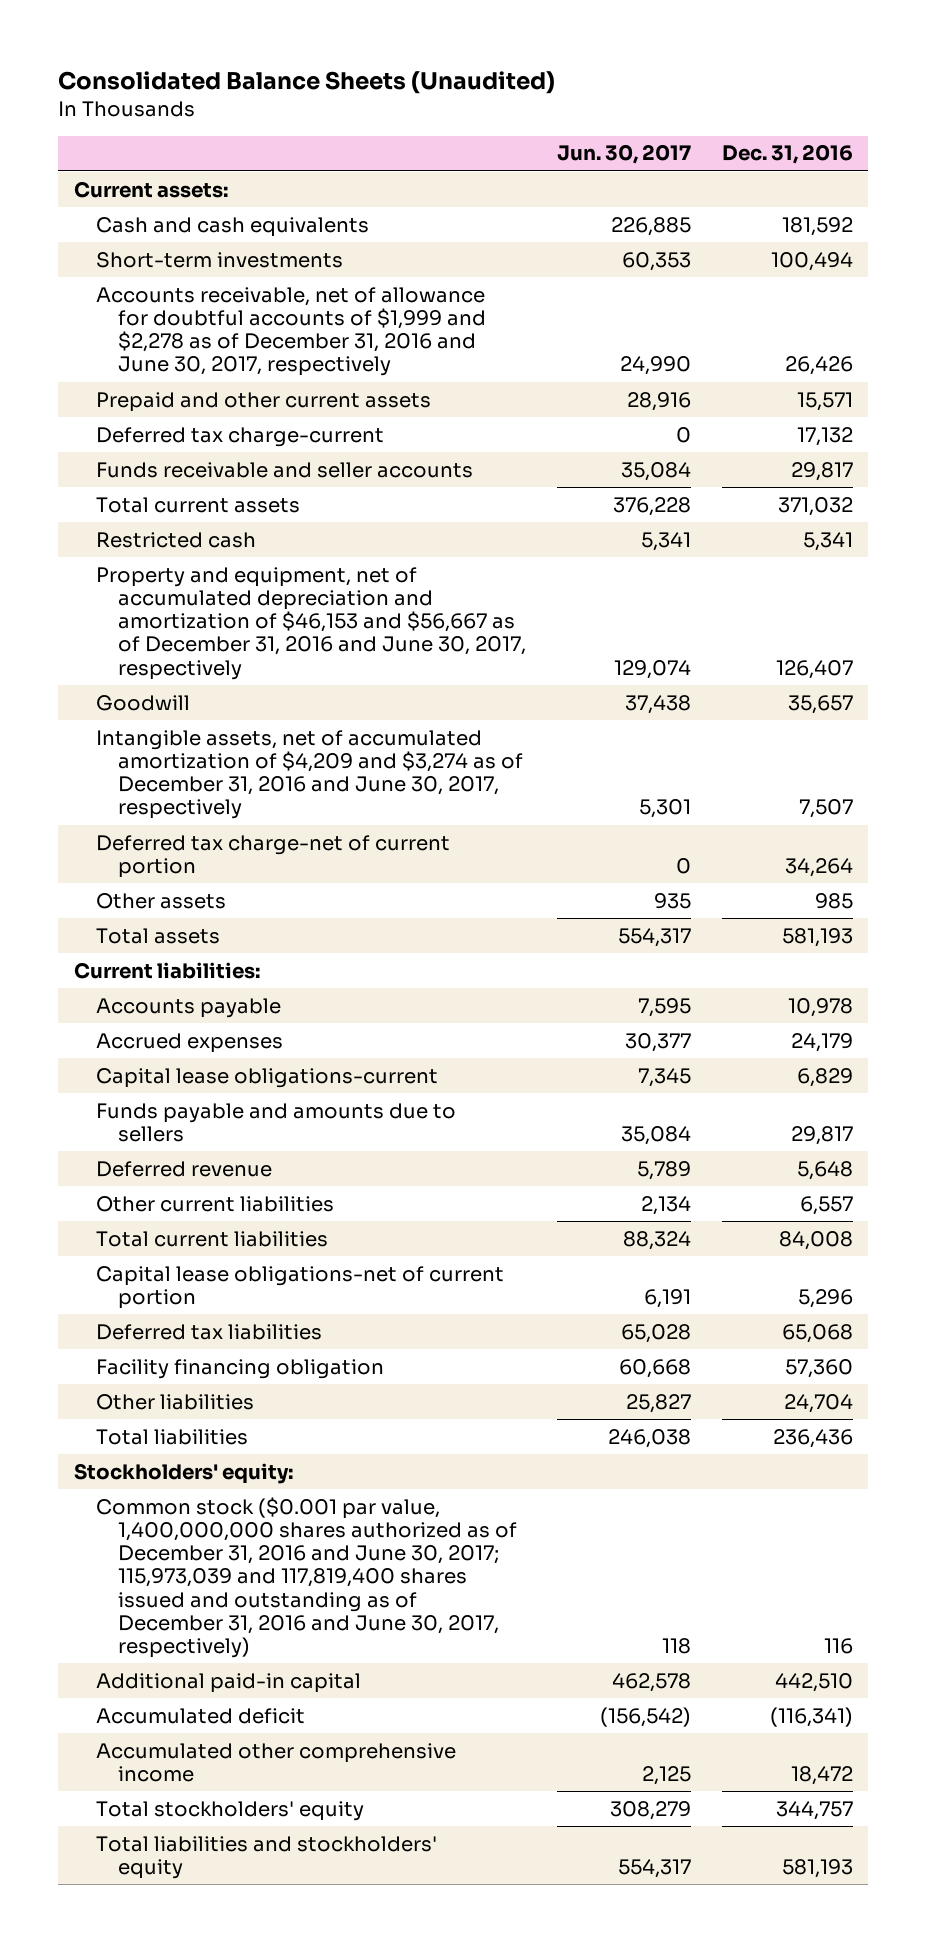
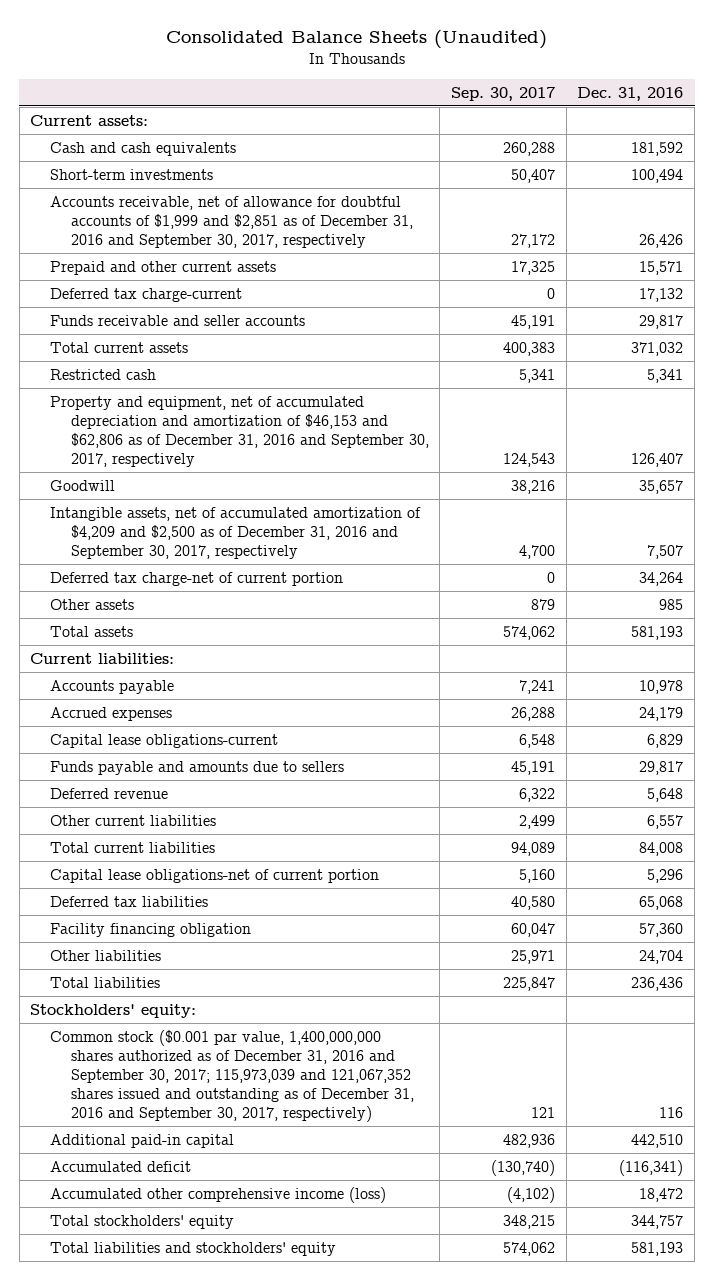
[556,144,691,165] Jun. 30, 2017 -> none
none -> [451,86,556,101] Sep. 30, 2017
[96,286,487,377] Accounts receivable, net of allowance for doubtful accounts of $1,999 and $2,278 as of December 31, 2016 and June 30, 2017, respectively -> [50,195,413,248] Accounts receivable, net of allowance for doubtful accounts of $1,999 and $2,851 as of December 31, 2016 and September 30, 2017, respectively
[96,566,527,680] Property and equipment, net of accumulated depreciation and amortization of $46,153 and $56,667 as of December 31, 2016 and June 30, 2017, respectively -> [50,395,429,467] Property and equipment, net of accumulated depreciation and amortization of $46,153 and $62,806 as of December 31, 2016 and September 30, 2017, respectively
[96,729,524,820] Intangible assets, net of accumulated amortization of $4,209 and $3,274 as of December 31, 2016 and June 30, 2017, respectively -> [50,506,422,559] Intangible assets, net of accumulated amortization of $4,209 and $2,500 as of December 31, 2016 and September 30, 2017, respectively
[96,1496,518,1659] Common stock ($0.001 par value, 1,400,000,000 shares authorized as of December 31, 2016 and June 30, 2017; 115,973,039 and 117,819,400 shares issued and outstanding as of December 31, 2016 and June 30, 2017, respectively) -> [50,1029,414,1122] Common stock ($0.001 par value, 1,400,000,000 shares authorized as of December 31, 2016 and September 30, 2017; 115,973,039 and 121,067,352 shares issued and outstanding as of December 31, 2016 and September 30, 2017, respectively)
[96,1742,457,1782] Accumulated other comprehensive income -> [50,1186,387,1203] Accumulated other comprehensive income (loss)

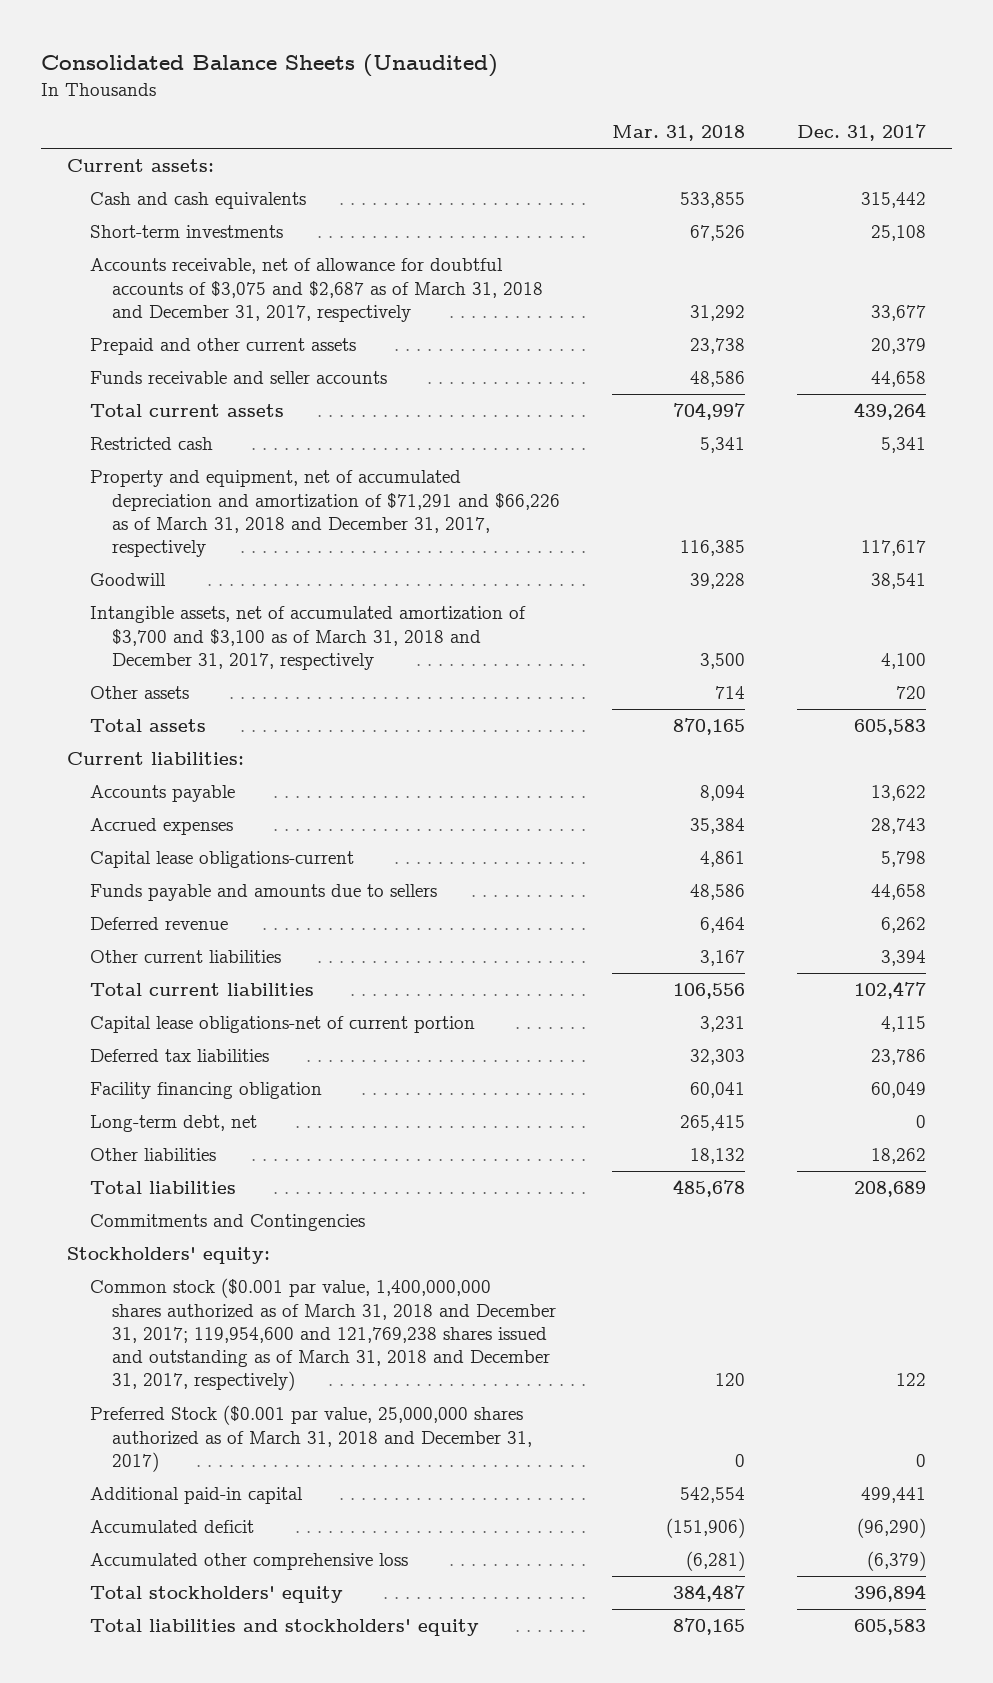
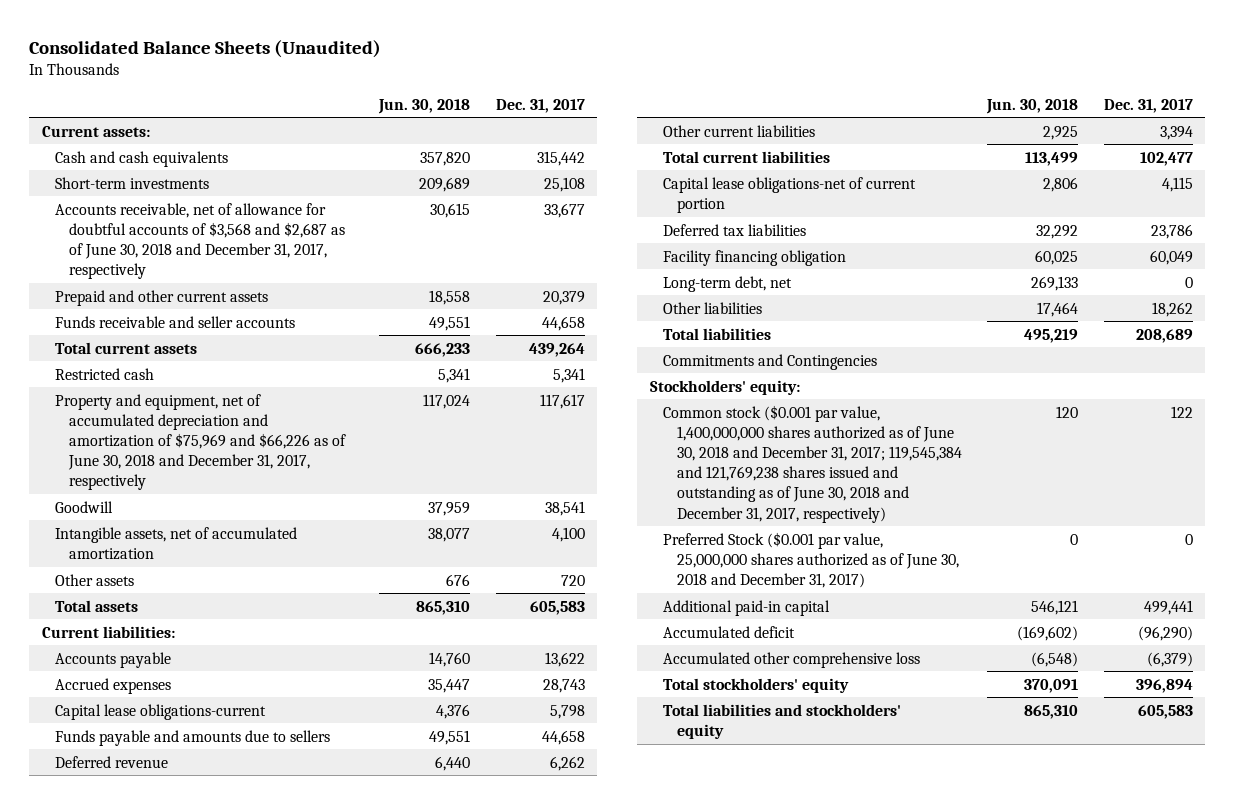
[612,124,746,141] Mar. 31, 2018 -> none
none -> [378,98,471,114] Jun. 30, 2018
[89,258,544,322] Accounts receivable, net of allowance for doubtful accounts of $3,075 and $2,687 as of March 31, 2018 and December 31, 2017, respectively -> [55,202,345,280] Accounts receivable, net of allowance for doubtful accounts of $3,568 and $2,687 as of June 30, 2018 and December 31, 2017, respectively
[89,470,561,558] Property and equipment, net of accumulated depreciation and amortization of $71,291 and $66,226 as of March 31, 2018 and December 31, 2017, respectively -> [55,393,346,491] Property and equipment, net of accumulated depreciation and amortization of $75,969 and $66,226 as of June 30, 2018 and December 31, 2017, respectively
[89,606,526,670] Intangible assets, net of accumulated amortization of $3,700 and $3,100 as of March 31, 2018 and December 31, 2017, respectively -> [55,526,298,560] Intangible assets, net of accumulated amortization
[89,1278,557,1392] Common stock ($0.001 par value, 1,400,000,000 shares authorized as of March 31, 2018 and December 31, 2017; 119,954,600 and 121,769,238 shares issued and outstanding as of March 31, 2018 and December 31, 2017, respectively) -> [663,404,962,523] Common stock ($0.001 par value, 1,400,000,000 shares authorized as of June 30, 2018 and December 31, 2017; 119,545,384 and 121,769,238 shares issued and outstanding as of June 30, 2018 and December 31, 2017, respectively)
[89,1405,533,1472] Preferred Stock ($0.001 par value, 25,000,000 shares authorized as of March 31, 2018 and December 31, 2017) -> [663,531,959,589] Preferred Stock ($0.001 par value, 25,000,000 shares authorized as of June 30, 2018 and December 31, 2017)

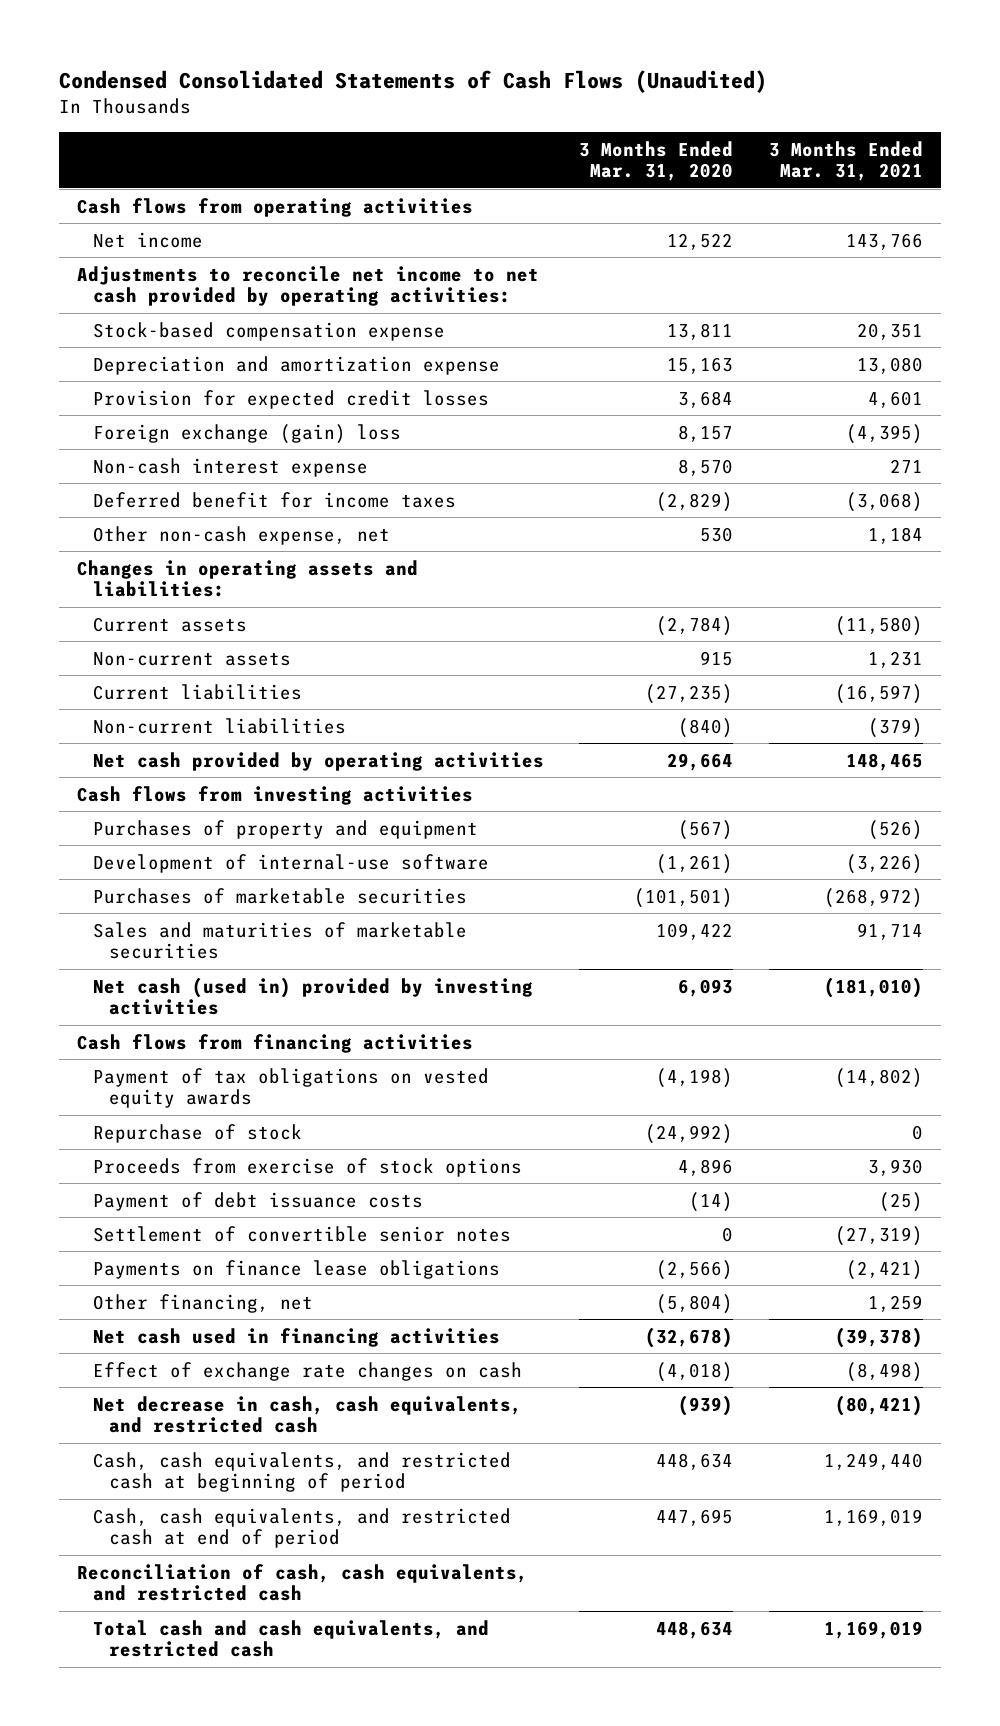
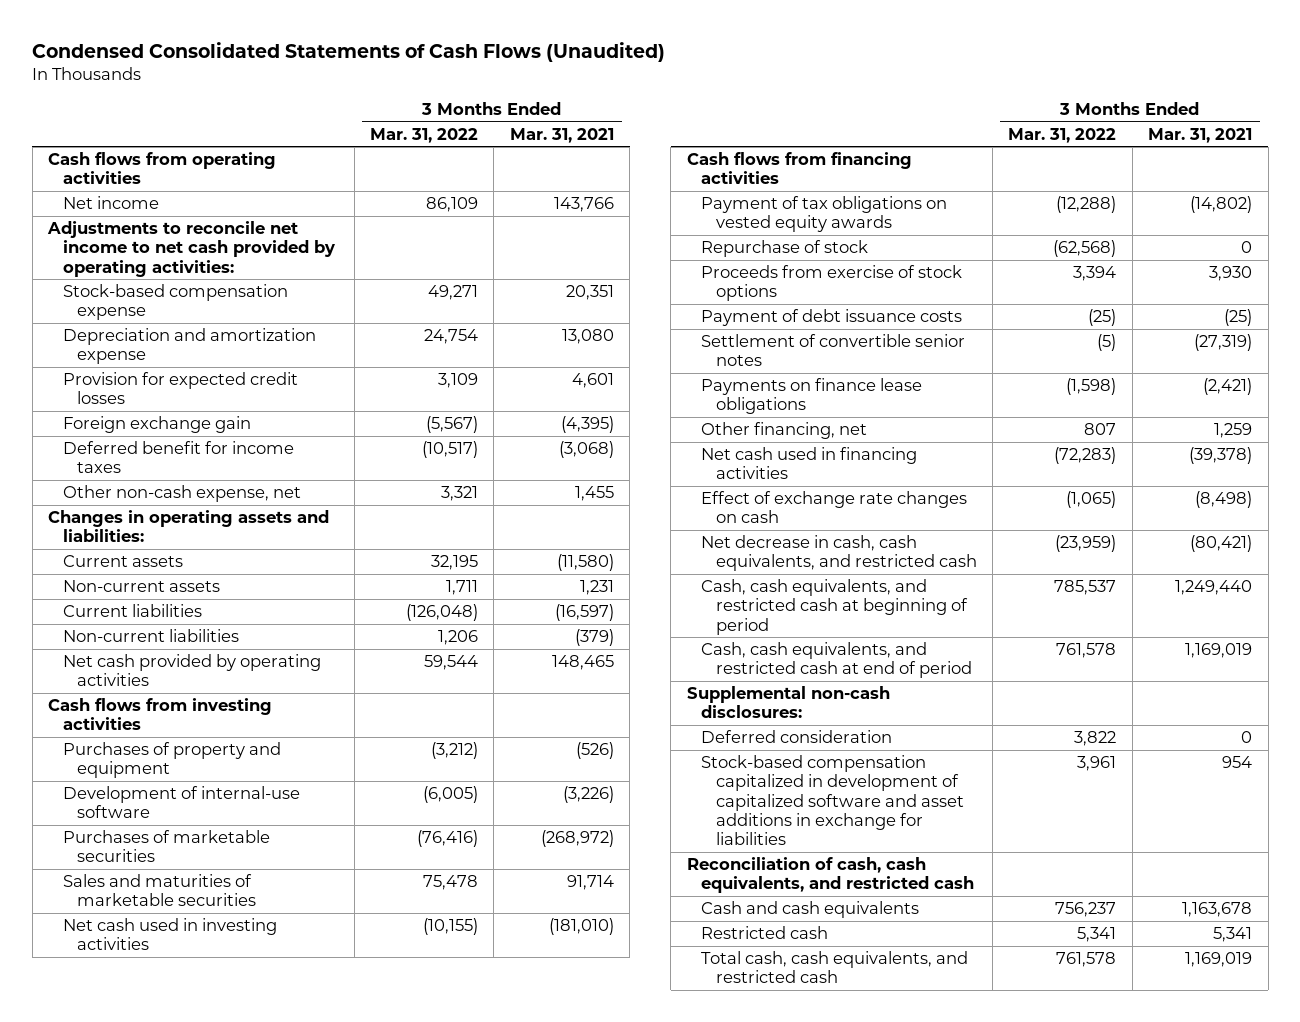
[579,140,734,182] 3 Months Ended Mar. 31, 2020 -> none
none -> [369,127,478,143] Mar. 31, 2022
[92,457,368,477] Non-cash interest expense -> none
[92,423,401,444] Foreign exchange (gain) loss -> [62,416,251,434] Foreign exchange gain
[868,526,924,544] 1,184 -> [574,486,614,502] 1,455
[92,976,533,1016] Net cash (used in) provided by investing activities -> [62,918,277,951] Net cash used in investing activities
none -> [686,686,890,719] Supplemental non-cash disclosures:
none -> [701,730,893,744] Deferred consideration
none -> [701,755,964,846] Stock-based compensation capitalized in development of capitalized software and asset additions in exchange for liabilities
none -> [701,901,920,919] Cash and cash equivalents
none -> [701,926,829,940] Restricted cash
[92,1619,489,1658] Total cash and cash equivalents, and restricted cash -> [701,951,969,984] Total cash, cash equivalents, and restricted cash

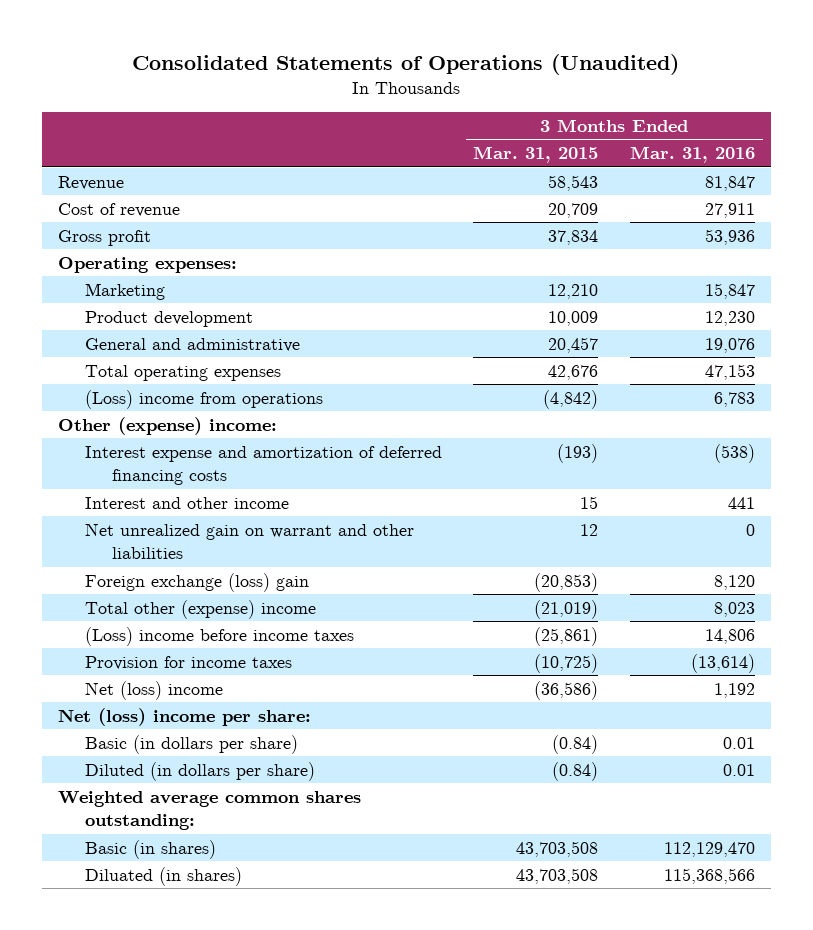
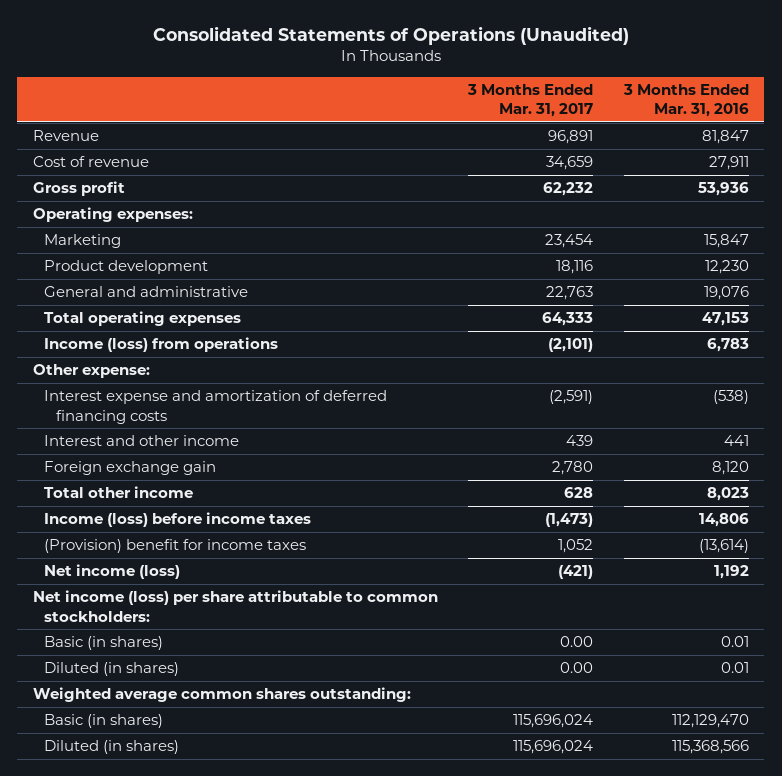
[473,146,599,164] Mar. 31, 2015 -> none
none -> [467,83,594,118] 3 Months Ended Mar. 31, 2017
[84,389,323,409] (Loss) income from operations -> [44,337,279,353] Income (loss) from operations
[57,416,277,435] Other (expense) income: -> [32,364,150,379] Other expense:
[84,522,414,560] Net unrealized gain on warrant and other liabilities -> none
[84,572,309,592] Foreign exchange (loss) gain -> [44,461,217,476] Foreign exchange gain
[84,599,316,619] Total other (expense) income -> [44,486,194,499] Total other income
[84,626,354,646] (Loss) income before income taxes -> [44,512,312,528] Income (loss) before income taxes
[84,655,292,670] Provision for income taxes -> [44,539,307,554] (Provision) benefit for income taxes
[84,680,223,700] Net (loss) income -> [44,564,181,580] Net income (loss)
[57,707,311,726] Net (loss) income per share: -> [32,590,438,622] Net income (loss) per share attributable to common stockholders:
[84,734,298,754] Basic (in dollars per share) -> [44,636,164,651] Basic (in shares)
[84,761,315,781] Diluted (in dollars per share) -> [44,662,180,677] Diluted (in shares)
[84,866,242,886] Diluated (in shares) -> [44,740,180,755] Diluted (in shares)

